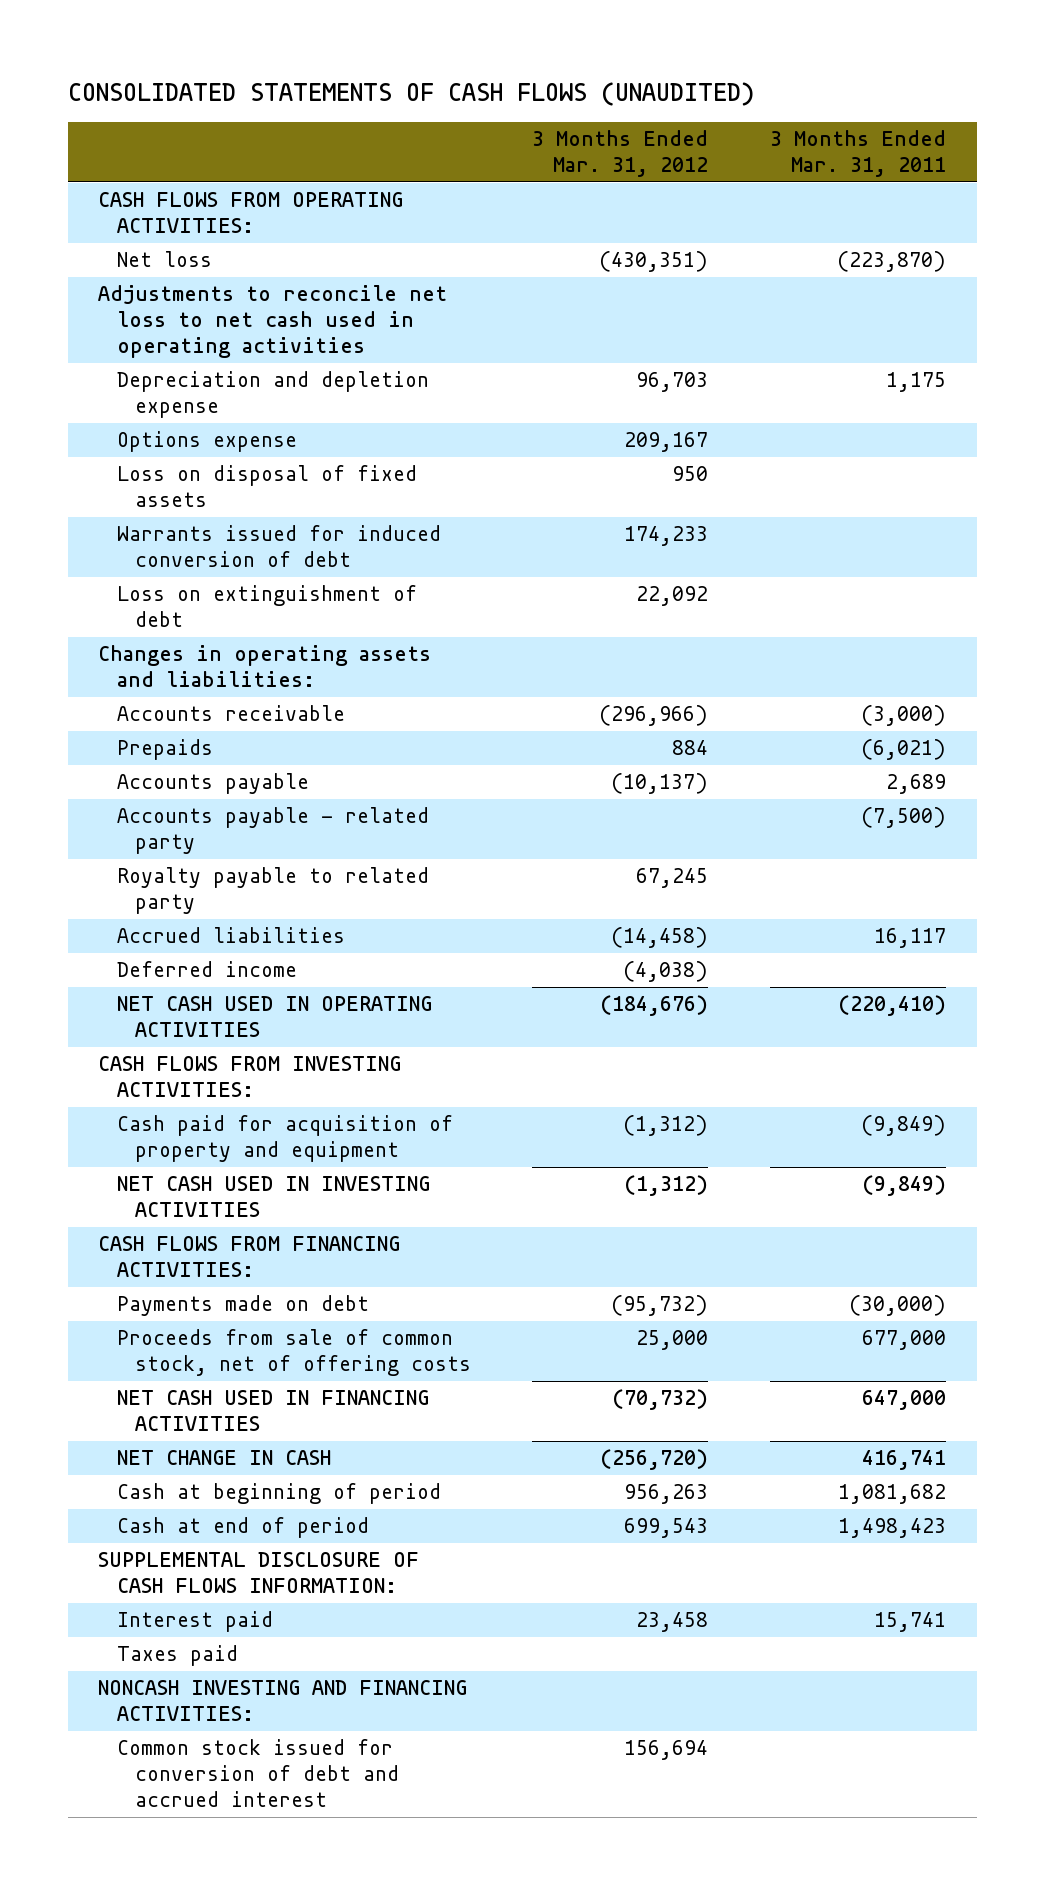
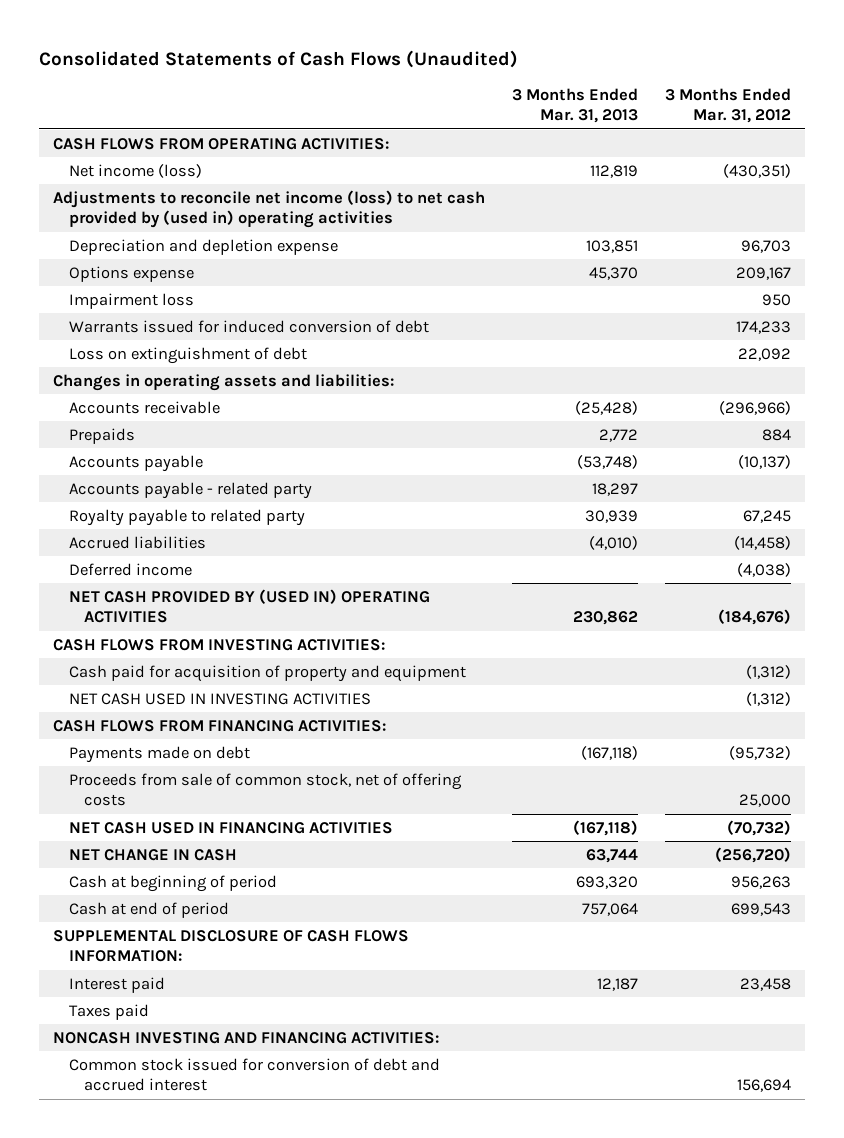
[67,81,754,106] CONSOLIDATED STATEMENTS OF CASH FLOWS (UNAUDITED) -> [39,49,519,68] Consolidated Statements of Cash Flows (Unaudited)
[769,130,946,177] 3 Months Ended Mar. 31, 2011 -> none
none -> [512,87,639,124] 3 Months Ended Mar. 31, 2013
[116,251,212,268] Net loss -> [68,163,202,178] Net income (loss)
[98,285,448,358] Adjustments to reconcile net loss to net cash used in operating activities -> [52,189,485,229] Adjustments to reconcile net income (loss) to net cash provided by (used in) operating activities
[116,465,417,508] Loss on disposal of fixed assets -> none
none -> [68,292,194,309] Impairment loss
[116,996,432,1038] NET CASH USED IN OPERATING ACTIVITIES -> [68,588,430,624] NET CASH PROVIDED BY (USED IN) OPERATING ACTIVITIES

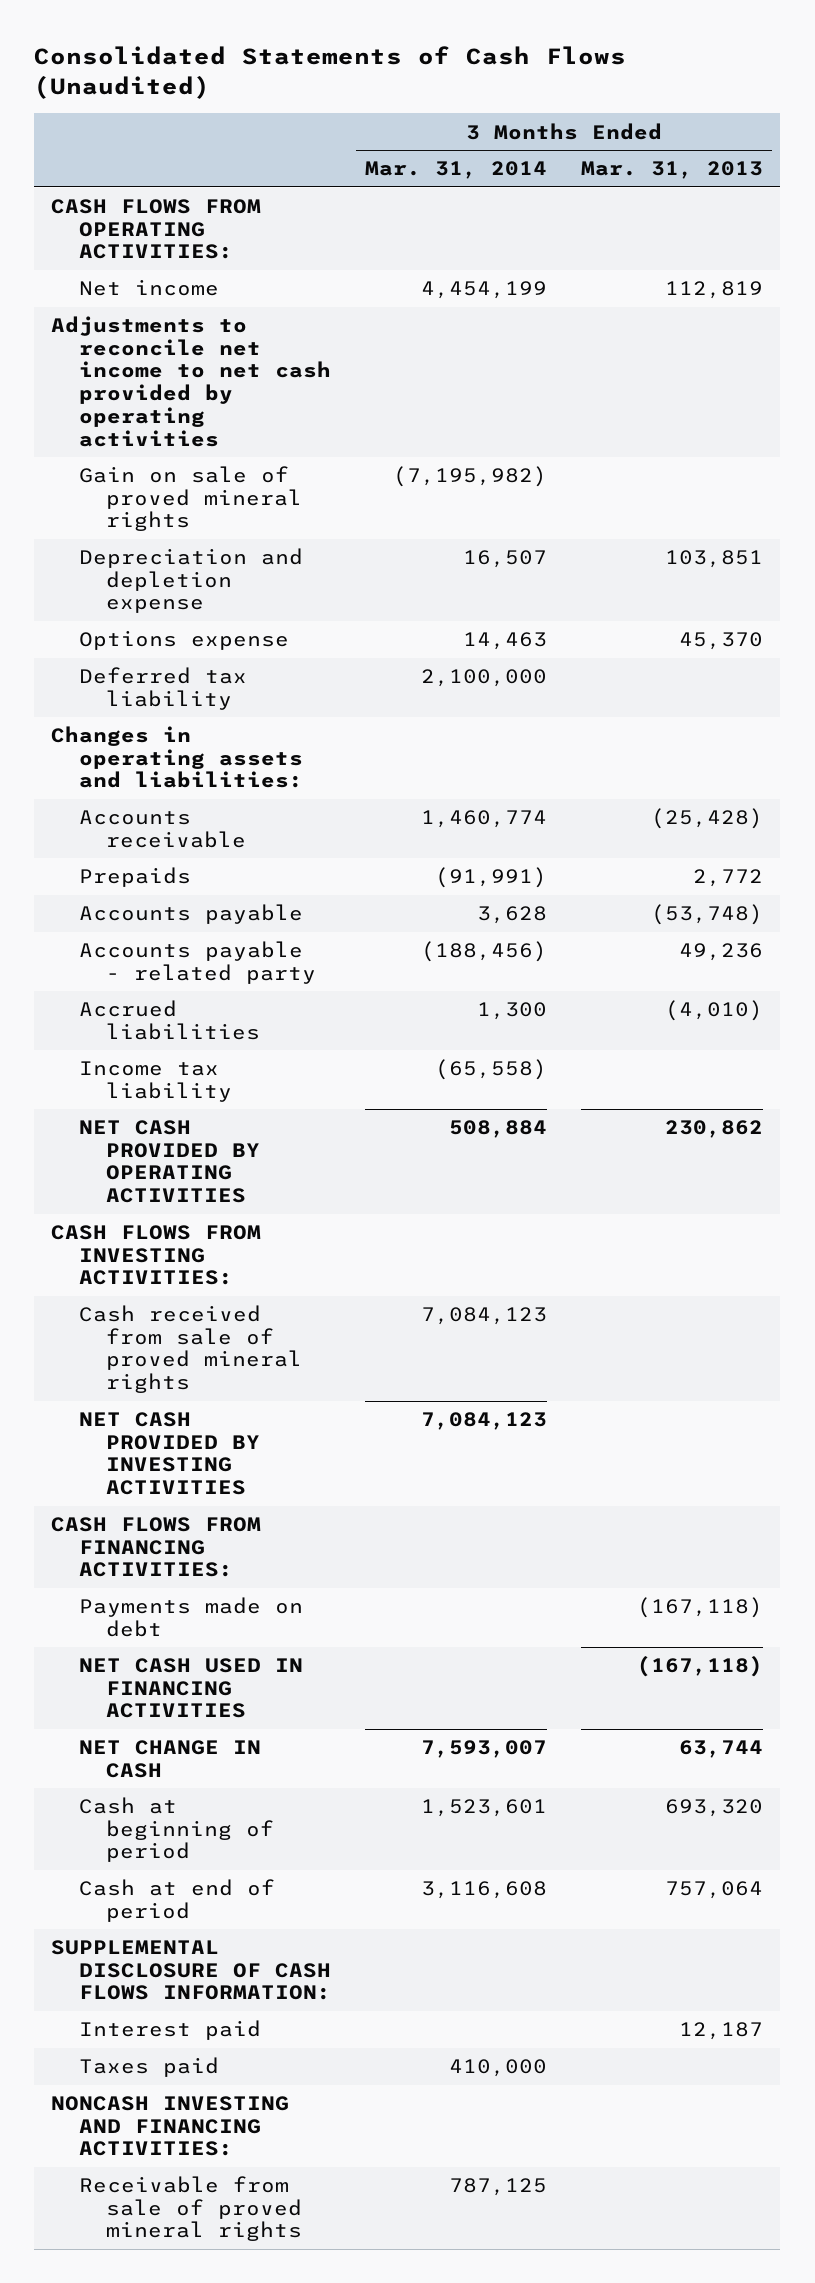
[665,87,792,124] 3 Months Ended Mar. 31, 2012 -> none
none -> [365,161,548,180] Mar. 31, 2014
[68,163,202,178] Net income (loss) -> [78,279,219,297] Net income
[52,189,485,229] Adjustments to reconcile net income (loss) to net cash provided by (used in) operating activities -> [51,316,331,447] Adjustments to reconcile net income to net cash provided by operating activities
none -> [78,466,303,532] Gain on sale of proved mineral rights
[68,292,194,309] Impairment loss -> none
[68,319,429,333] Warrants issued for induced conversion of debt -> none
[68,346,307,364] Loss on extinguishment of debt -> none
none -> [78,667,247,710] Deferred tax liability
[68,508,305,526] Royalty payable to related party -> none
[592,482,639,496] 18,297 -> [679,943,764,962] 49,236
[68,562,192,576] Deferred income -> none
none -> [78,1061,233,1102] Income tax liability
[68,588,430,624] NET CASH PROVIDED BY (USED IN) OPERATING ACTIVITIES -> [78,1120,261,1204] NET CASH PROVIDED BY OPERATING ACTIVITIES
[68,664,466,682] Cash paid for acquisition of property and equipment -> none
none -> [78,1305,303,1394] Cash received from sale of proved mineral rights
[68,692,371,705] NET CASH USED IN INVESTING ACTIVITIES -> [78,1412,261,1496] NET CASH PROVIDED BY INVESTING ACTIVITIES
[68,772,462,807] Proceeds from sale of common stock, net of offering costs -> none
[68,1057,440,1092] Common stock issued for conversion of debt and accrued interest -> none
none -> [78,2176,303,2242] Receivable from sale of proved mineral rights

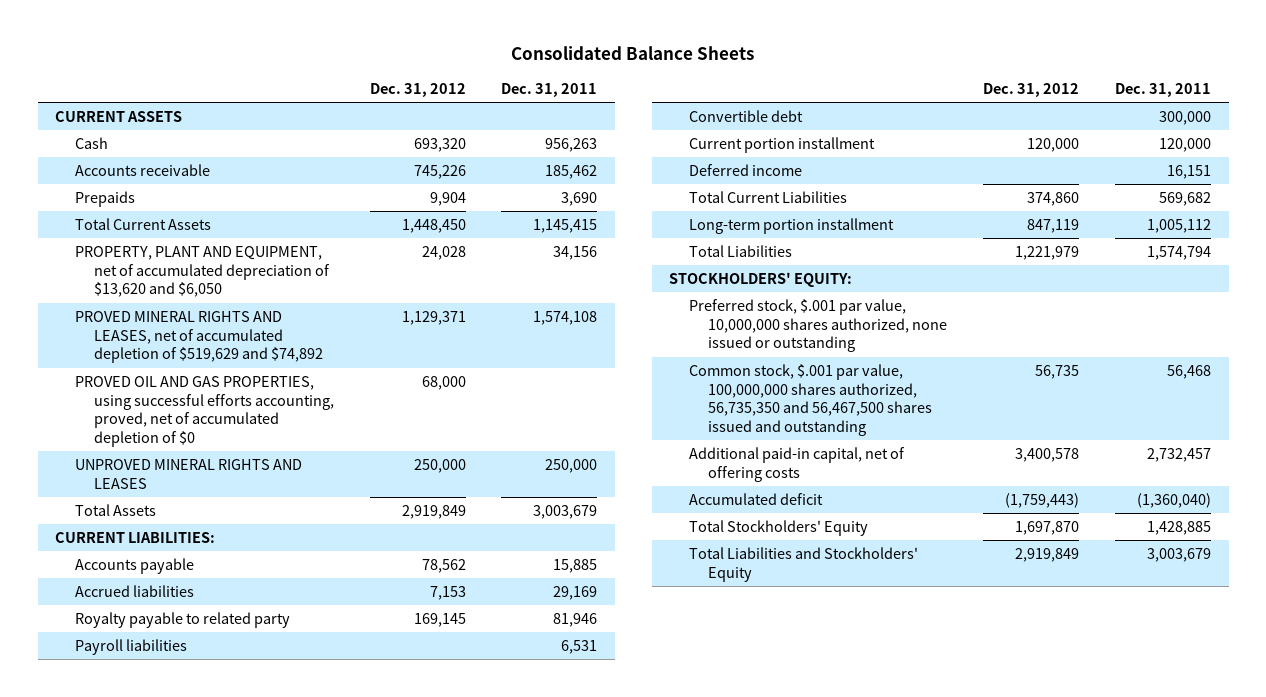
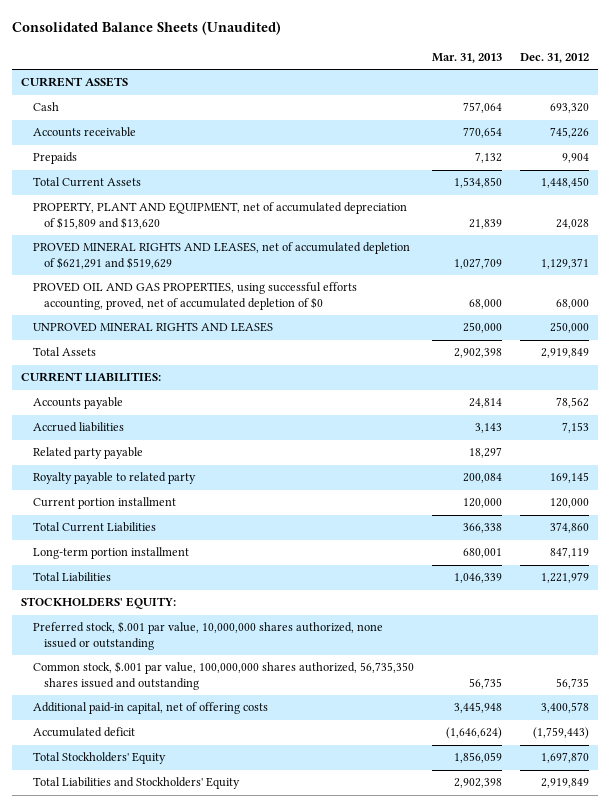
[511,46,755,61] Consolidated Balance Sheets -> [12,20,282,35] Consolidated Balance Sheets (Unaudited)
[500,83,597,98] Dec. 31, 2011 -> none
none -> [431,53,502,64] Mar. 31, 2013
[74,245,331,298] PROPERTY, PLANT AND EQUIPMENT, net of accumulated depreciation of $13,620 and $6,050 -> [32,202,407,229] PROPERTY, PLANT AND EQUIPMENT, net of accumulated depreciation of $15,809 and $13,620
[74,310,324,364] PROVED MINERAL RIGHTS AND LEASES, net of accumulated depletion of $519,629 and $74,892 -> [32,242,410,269] PROVED MINERAL RIGHTS AND LEASES, net of accumulated depletion of $621,291 and $519,629
none -> [32,447,143,460] Related party payable
[74,638,187,655] Payroll liabilities -> none
[688,109,803,122] Convertible debt -> none
[688,163,802,176] Deferred income -> none
[688,363,933,437] Common stock, $.001 par value, 100,000,000 shares authorized, 56,735,350 and 56,467,500 shares issued and outstanding -> [32,661,414,690] Common stock, $.001 par value, 100,000,000 shares authorized, 56,735,350 shares issued and outstanding

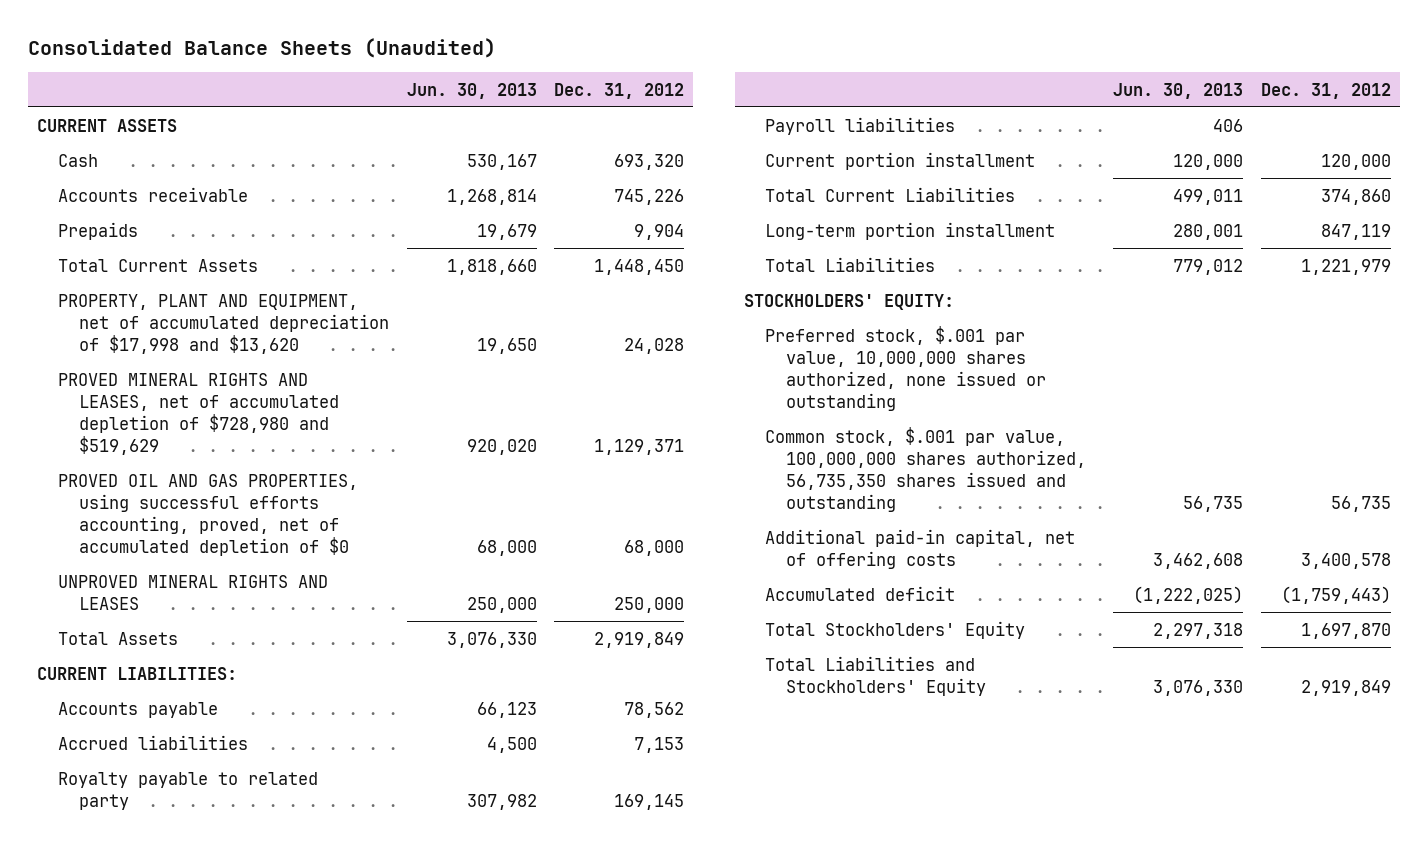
[431,53,502,64] Mar. 31, 2013 -> none
none -> [406,82,537,99] Jun. 30, 2013
[32,202,407,229] PROPERTY, PLANT AND EQUIPMENT, net of accumulated depreciation of $15,809 and $13,620 -> [58,293,390,354] PROPERTY, PLANT AND EQUIPMENT, net of accumulated depreciation of $17,998 and $13,620
[32,242,410,269] PROVED MINERAL RIGHTS AND LEASES, net of accumulated depletion of $621,291 and $519,629 -> [58,372,340,455] PROVED MINERAL RIGHTS AND LEASES, net of accumulated depletion of $728,980 and $519,629
[32,447,143,460] Related party payable -> none
none -> [765,116,956,135] Payroll liabilities

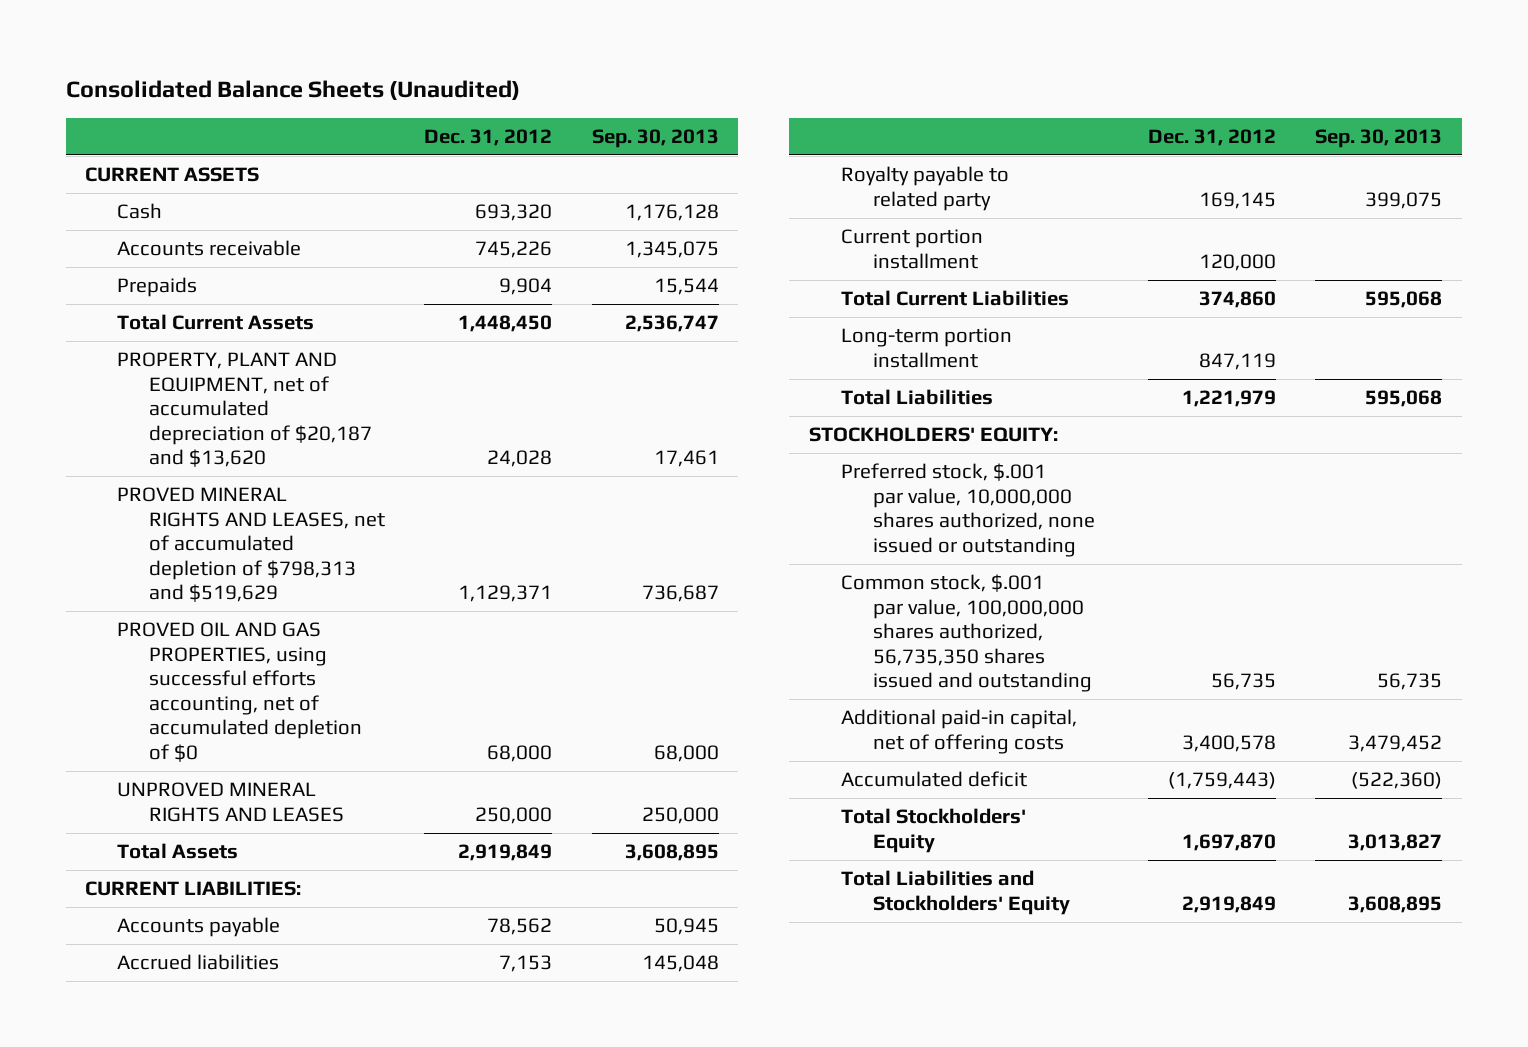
[406,82,537,99] Jun. 30, 2013 -> none
none -> [591,128,719,148] Sep. 30, 2013
[58,293,390,354] PROPERTY, PLANT AND EQUIPMENT, net of accumulated depreciation of $17,998 and $13,620 -> [117,352,372,468] PROPERTY, PLANT AND EQUIPMENT, net of accumulated depreciation of $20,187 and $13,620
[58,372,340,455] PROVED MINERAL RIGHTS AND LEASES, net of accumulated depletion of $728,980 and $519,629 -> [117,487,385,603] PROVED MINERAL RIGHTS AND LEASES, net of accumulated depletion of $798,313 and $519,629
[58,473,359,556] PROVED OIL AND GAS PROPERTIES, using successful efforts accounting, proved, net of accumulated depletion of $0 -> [117,622,362,762] PROVED OIL AND GAS PROPERTIES, using successful efforts accounting, net of accumulated depletion of $0
[765,116,956,135] Payroll liabilities -> none

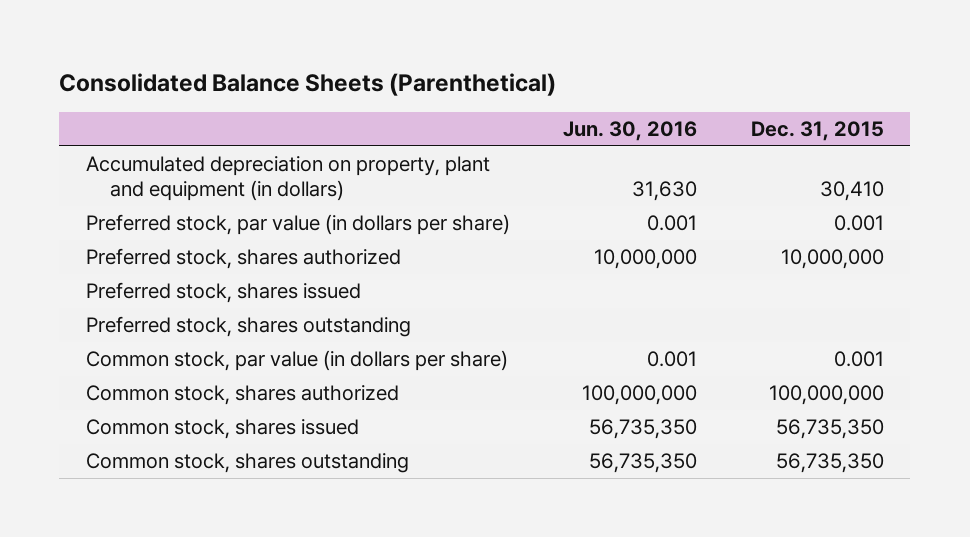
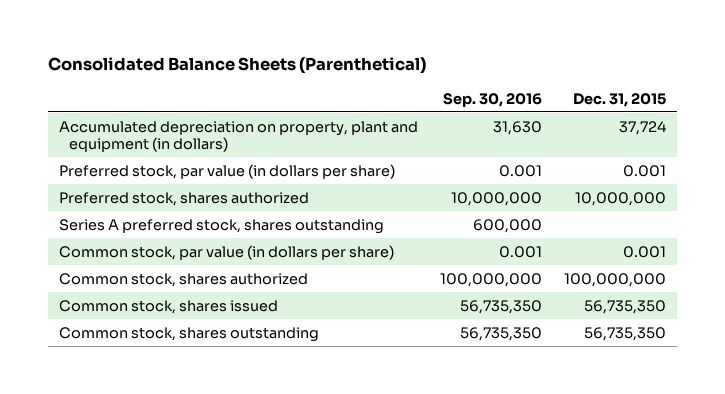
[563,121,698,142] Jun. 30, 2016 -> none
none -> [442,92,542,107] Sep. 30, 2016
[819,181,884,202] 30,410 -> [618,120,666,135] 37,724
[85,282,361,304] Preferred stock, shares issued -> none
[85,316,411,338] Preferred stock, shares outstanding -> [58,218,384,234] Series A preferred stock, shares outstanding

